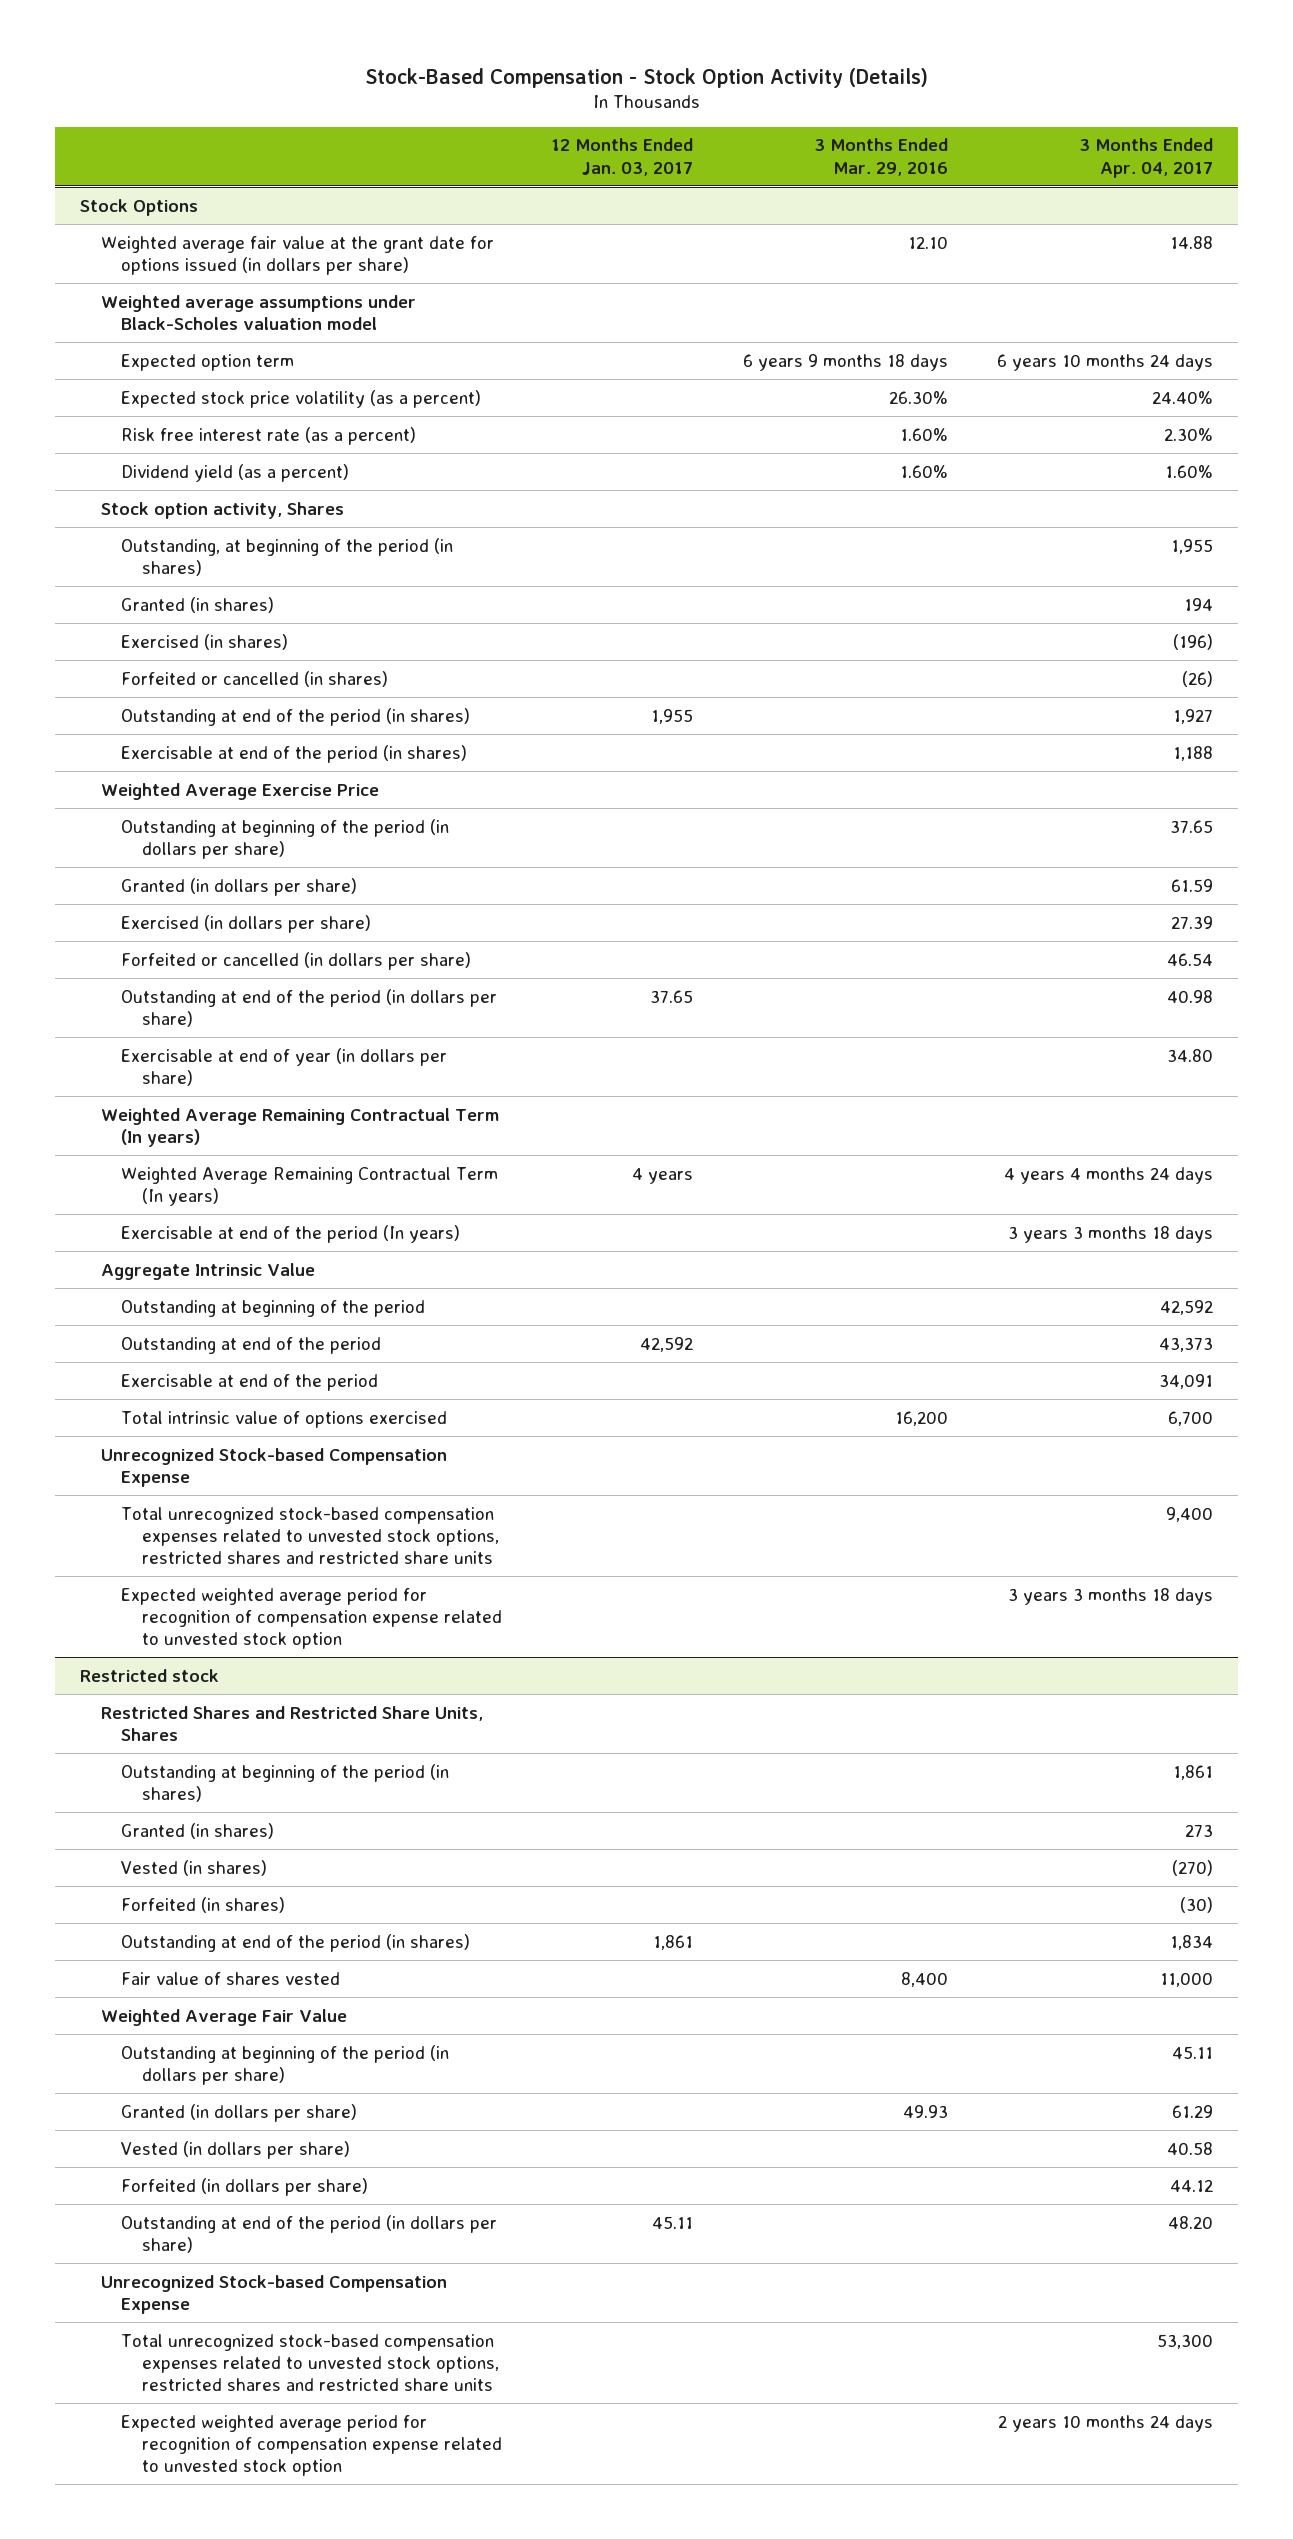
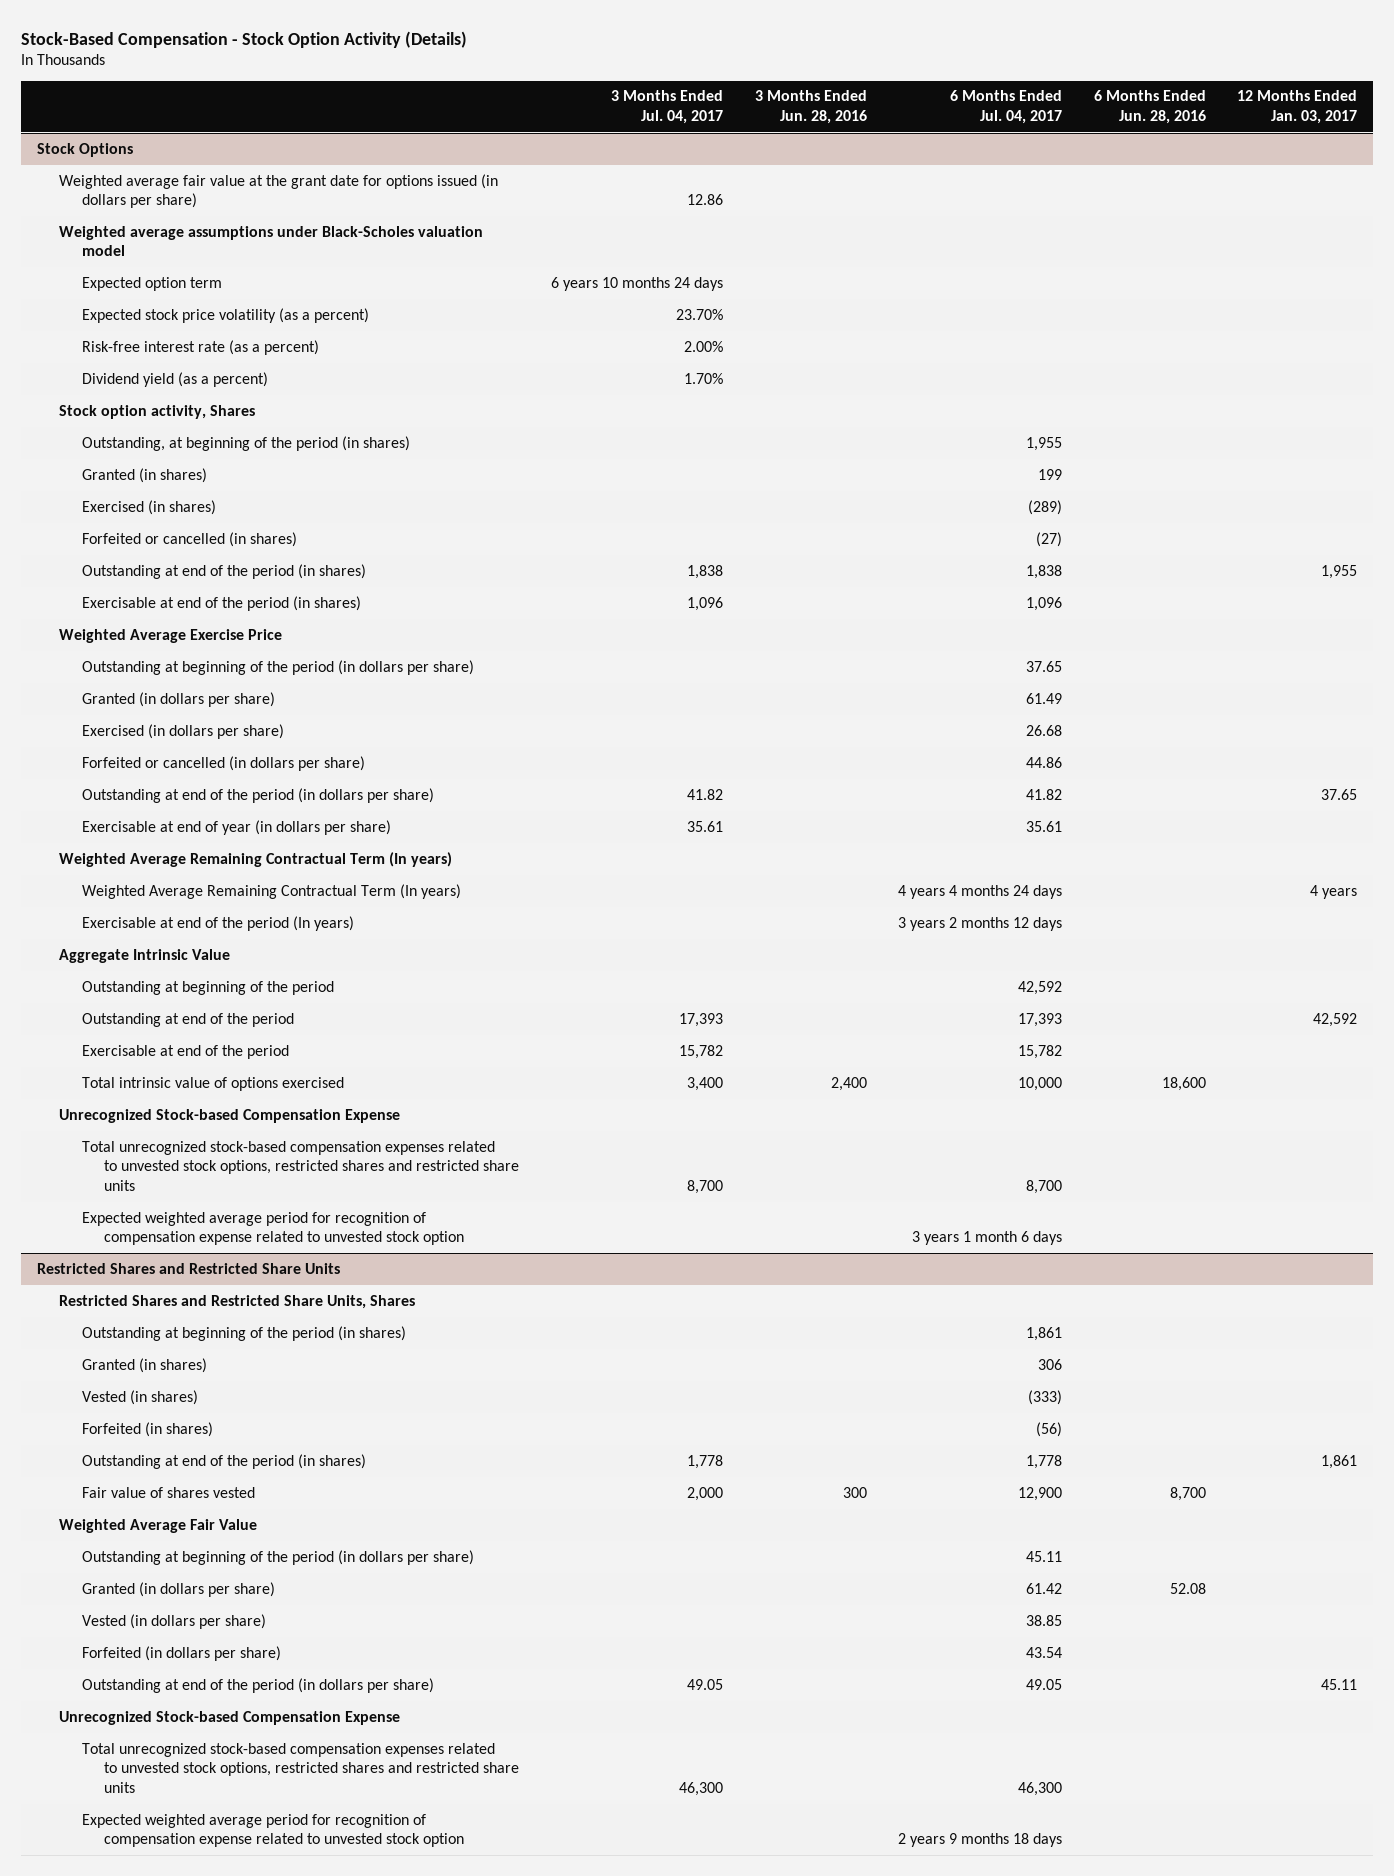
[813,138,948,176] 3 Months Ended Mar. 29, 2016 -> none
[1079,138,1214,178] 3 Months Ended Apr. 04, 2017 -> none
none -> [610,90,723,124] 3 Months Ended Jul. 04, 2017
none -> [754,90,867,124] 3 Months Ended Jun. 28, 2016
none -> [950,90,1063,124] 6 Months Ended Jul. 04, 2017
none -> [1093,90,1206,124] 6 Months Ended Jun. 28, 2016
[121,426,417,445] Risk free interest rate (as a percent) -> [81,339,319,355] Risk-free interest rate (as a percent)
[80,1668,220,1682] Restricted stock -> [36,1262,340,1274] Restricted Shares and Restricted Share Units

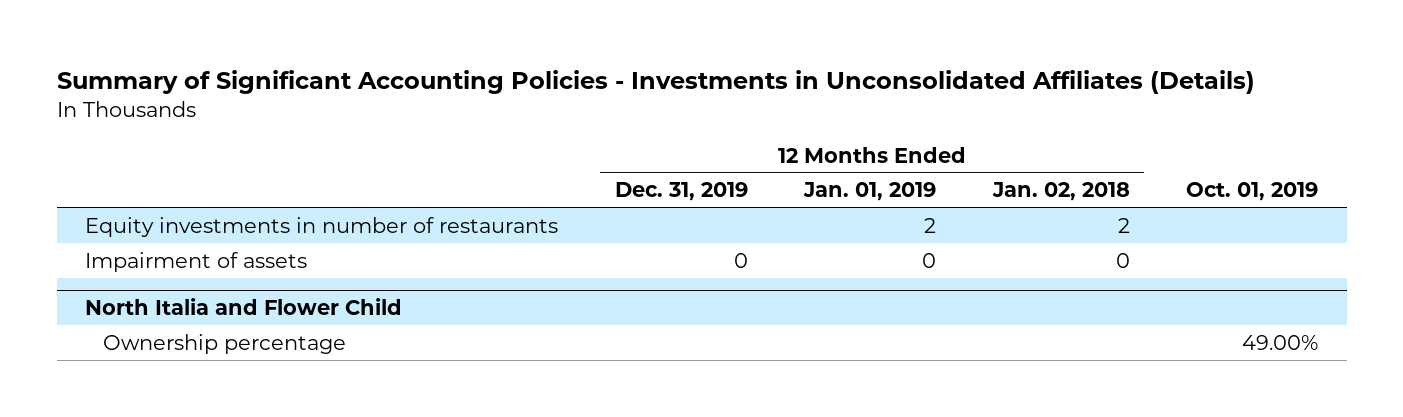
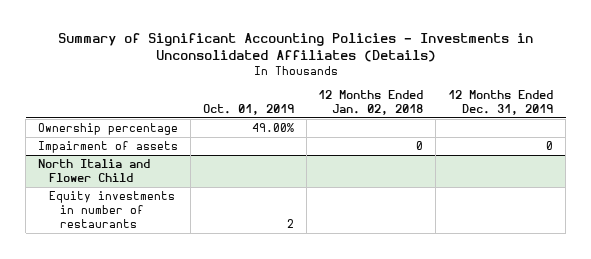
[803,182,937,202] Jan. 01, 2019 -> none
[85,216,559,237] Equity investments in number of restaurants -> none
none -> [37,123,178,136] Ownership percentage
[103,333,347,354] Ownership percentage -> none
none -> [48,191,175,229] Equity investments in number of restaurants

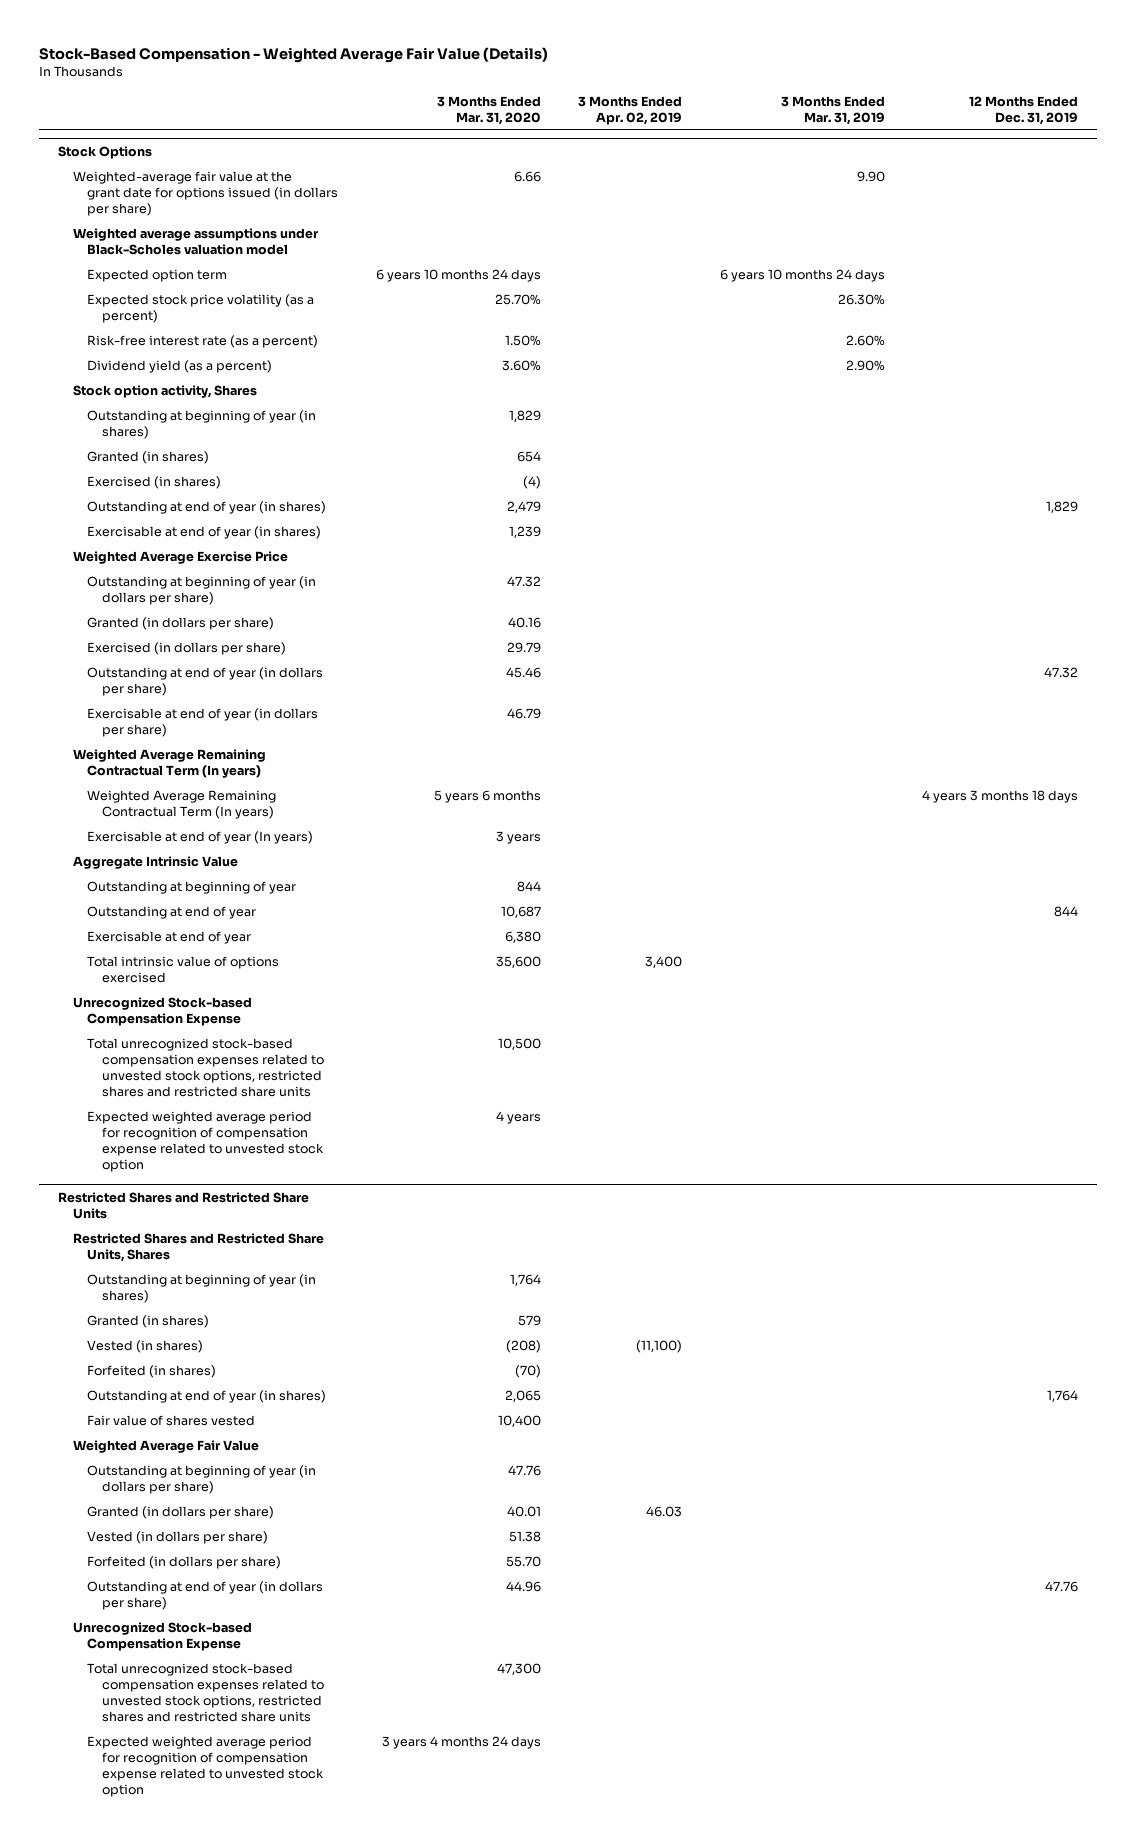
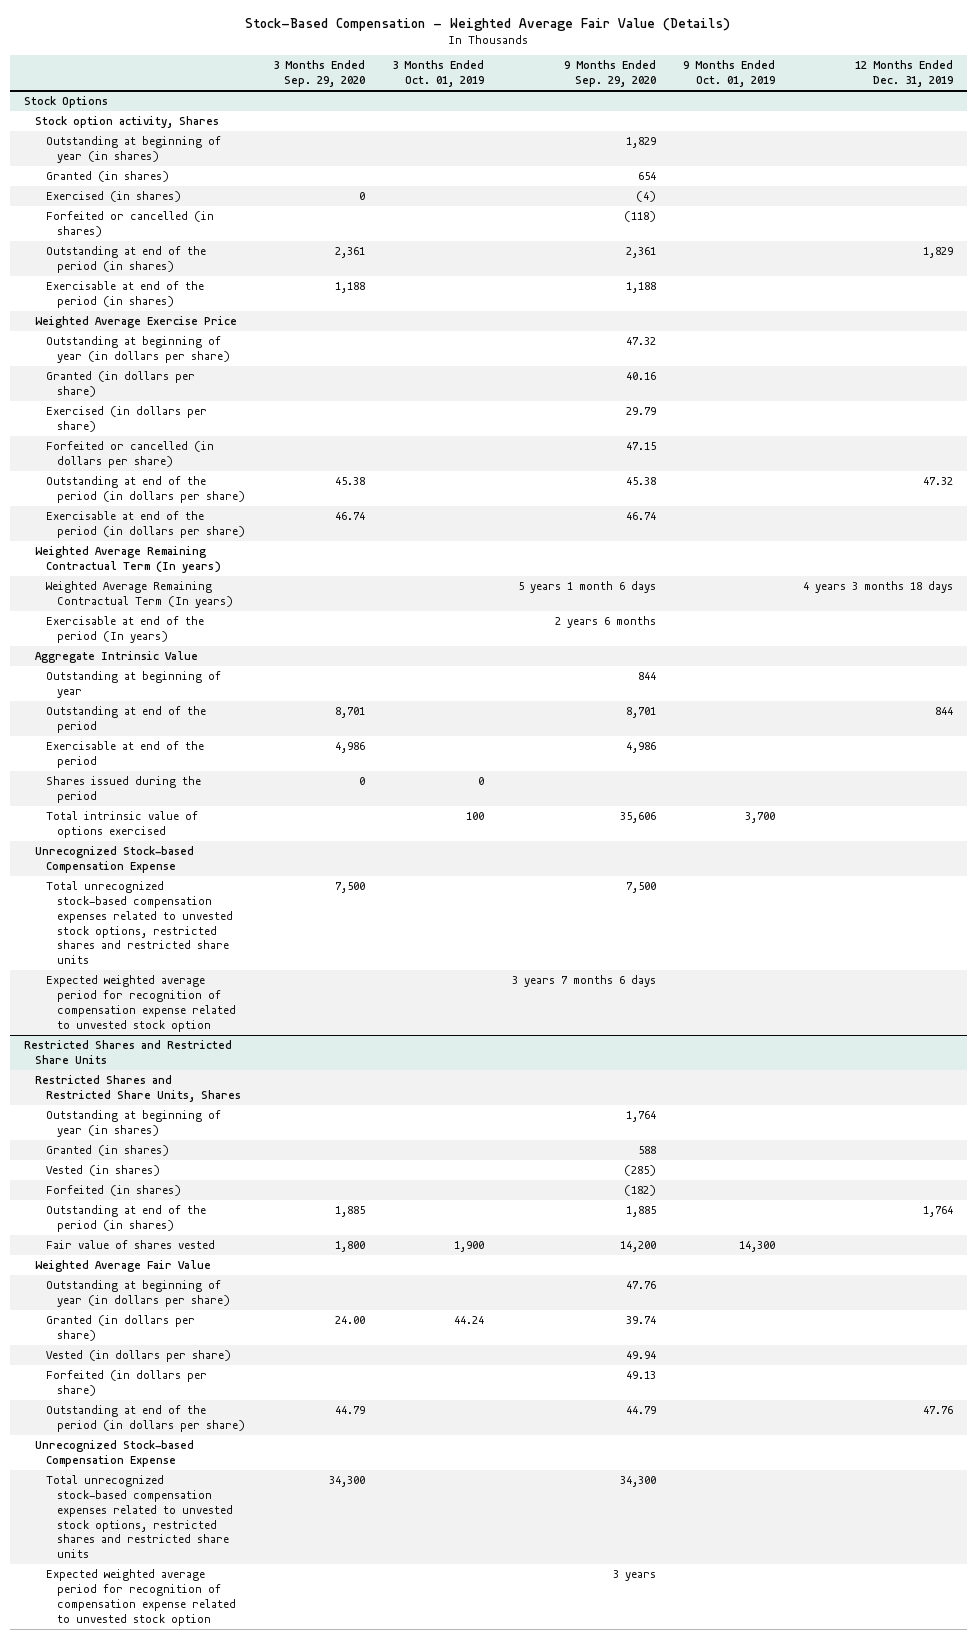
[436,95,541,125] 3 Months Ended Mar. 31, 2020 -> none
[578,95,683,125] 3 Months Ended Apr. 02, 2019 -> none
[780,95,885,125] 3 Months Ended Mar. 31, 2019 -> none
none -> [272,60,365,88] 3 Months Ended Sep. 29, 2020
none -> [392,60,485,88] 3 Months Ended Oct. 01, 2019
none -> [563,60,656,88] 9 Months Ended Sep. 29, 2020
none -> [683,60,776,88] 9 Months Ended Oct. 01, 2019
[72,171,339,216] Weighted-average fair value at the grant date for options issued (in dollars per share) -> none
[72,228,319,256] Weighted average assumptions under Black-Scholes valuation model -> none
[87,269,228,283] Expected option term -> none
[87,294,315,324] Expected stock price volatility (as a percent) -> none
[87,335,319,349] Risk-free interest rate (as a percent) -> none
[87,360,273,374] Dividend yield (as a percent) -> none
none -> [46,211,215,237] Forfeited or cancelled (in shares)
[87,501,327,515] Outstanding at end of year (in shares) -> [46,246,207,273] Outstanding at end of the period (in shares)
[87,526,322,540] Exercisable at end of year (in shares) -> [46,281,205,308] Exercisable at end of the period (in shares)
none -> [46,441,215,468] Forfeited or cancelled (in dollars per share)
[87,667,324,697] Outstanding at end of year (in dollars per share) -> [46,476,246,503] Outstanding at end of the period (in dollars per share)
[87,708,319,738] Exercisable at end of year (in dollars per share) -> [46,511,246,538] Exercisable at end of the period (in dollars per share)
[87,831,314,845] Exercisable at end of year (In years) -> [46,616,205,643] Exercisable at end of the period (In years)
[87,906,257,920] Outstanding at end of year -> [46,706,207,733] Outstanding at end of the period
[87,931,252,945] Exercisable at end of year -> [46,741,205,768] Exercisable at end of the period
none -> [46,776,202,803] Shares issued during the period
[87,1390,327,1404] Outstanding at end of year (in shares) -> [46,1205,207,1232] Outstanding at end of the period (in shares)
[87,1581,324,1611] Outstanding at end of year (in dollars per share) -> [46,1405,246,1432] Outstanding at end of the period (in dollars per share)

